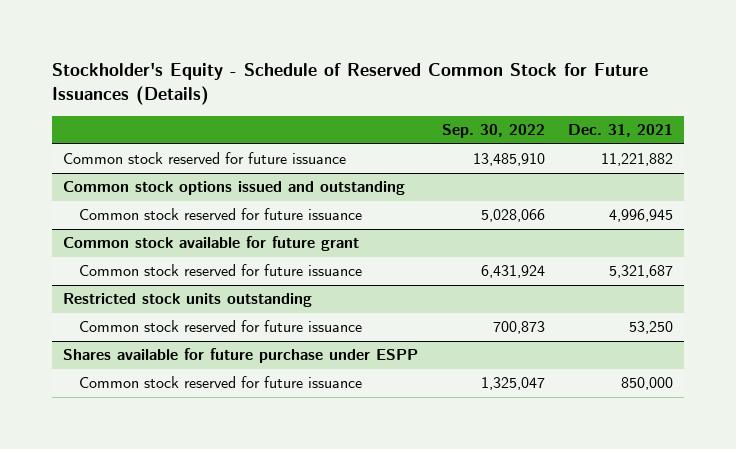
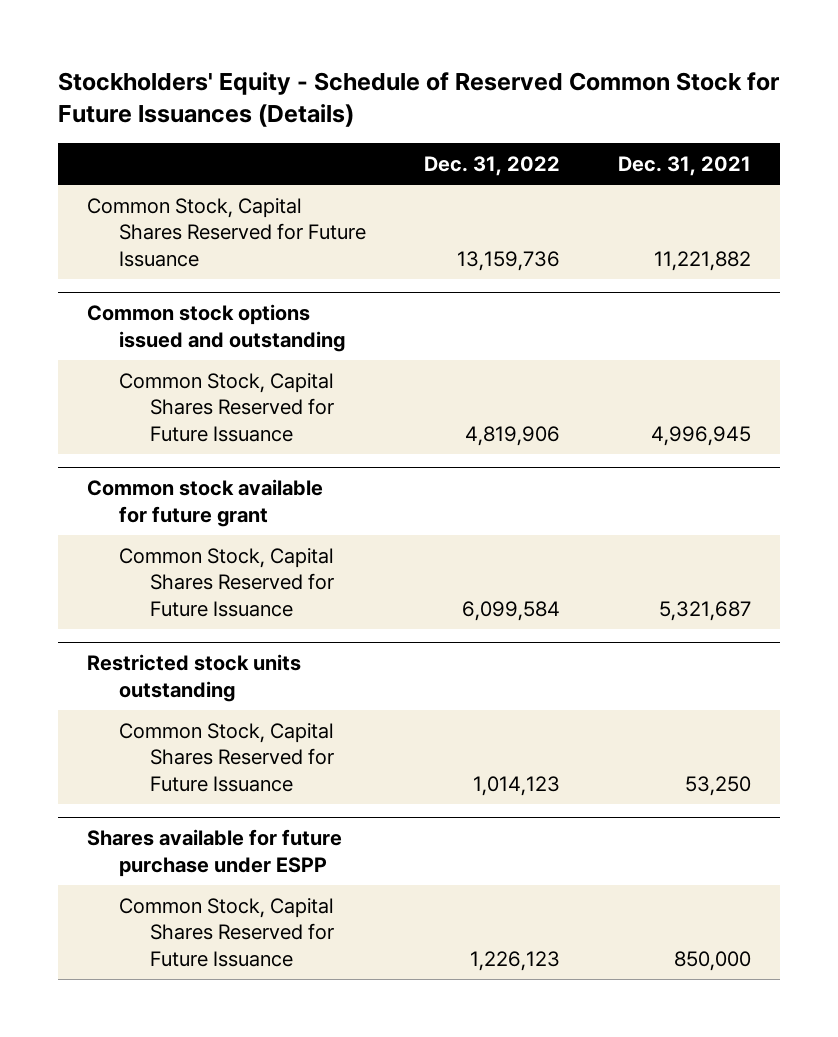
[51,63,648,106] Stockholder's Equity - Schedule of Reserved Common Stock for Future Issuances (Details) -> [57,72,780,128] Stockholders' Equity - Schedule of Reserved Common Stock for Future Issuances (Details)
[441,124,545,139] Sep. 30, 2022 -> none
none -> [423,155,560,176] Dec. 31, 2022
[63,152,347,165] Common stock reserved for future issuance -> [87,197,366,267] Common Stock, Capital Shares Reserved for Future Issuance
[78,208,362,221] Common stock reserved for future issuance -> [118,372,335,442] Common Stock, Capital Shares Reserved for Future Issuance
[78,264,362,277] Common stock reserved for future issuance -> [118,547,335,617] Common Stock, Capital Shares Reserved for Future Issuance
[78,320,362,333] Common stock reserved for future issuance -> [118,722,335,792] Common Stock, Capital Shares Reserved for Future Issuance
[78,376,362,389] Common stock reserved for future issuance -> [118,897,335,967] Common Stock, Capital Shares Reserved for Future Issuance

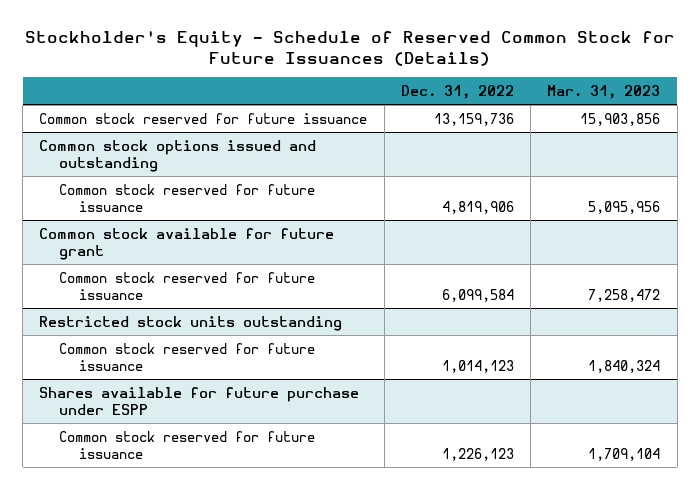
[57,72,780,128] Stockholders' Equity - Schedule of Reserved Common Stock for Future Issuances (Details) -> [24,31,675,67] Stockholder's Equity - Schedule of Reserved Common Stock for Future Issuances (Details)
[618,155,752,176] Dec. 31, 2021 -> none
none -> [547,84,661,99] Mar. 31, 2023
[87,197,366,267] Common Stock, Capital Shares Reserved for Future Issuance -> [39,112,368,124] Common stock reserved for future issuance
[118,372,335,442] Common Stock, Capital Shares Reserved for Future Issuance -> [59,183,316,212] Common stock reserved for future issuance
[118,547,335,617] Common Stock, Capital Shares Reserved for Future Issuance -> [59,271,316,300] Common stock reserved for future issuance
[118,722,335,792] Common Stock, Capital Shares Reserved for Future Issuance -> [59,342,316,371] Common stock reserved for future issuance
[118,897,335,967] Common Stock, Capital Shares Reserved for Future Issuance -> [59,430,316,459] Common stock reserved for future issuance

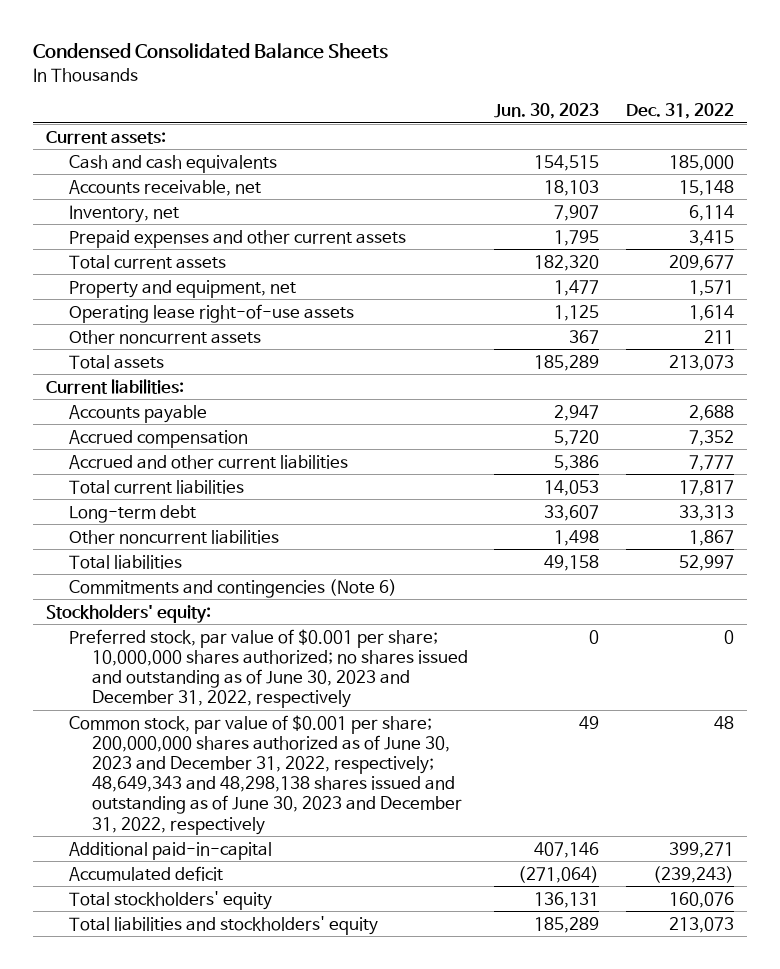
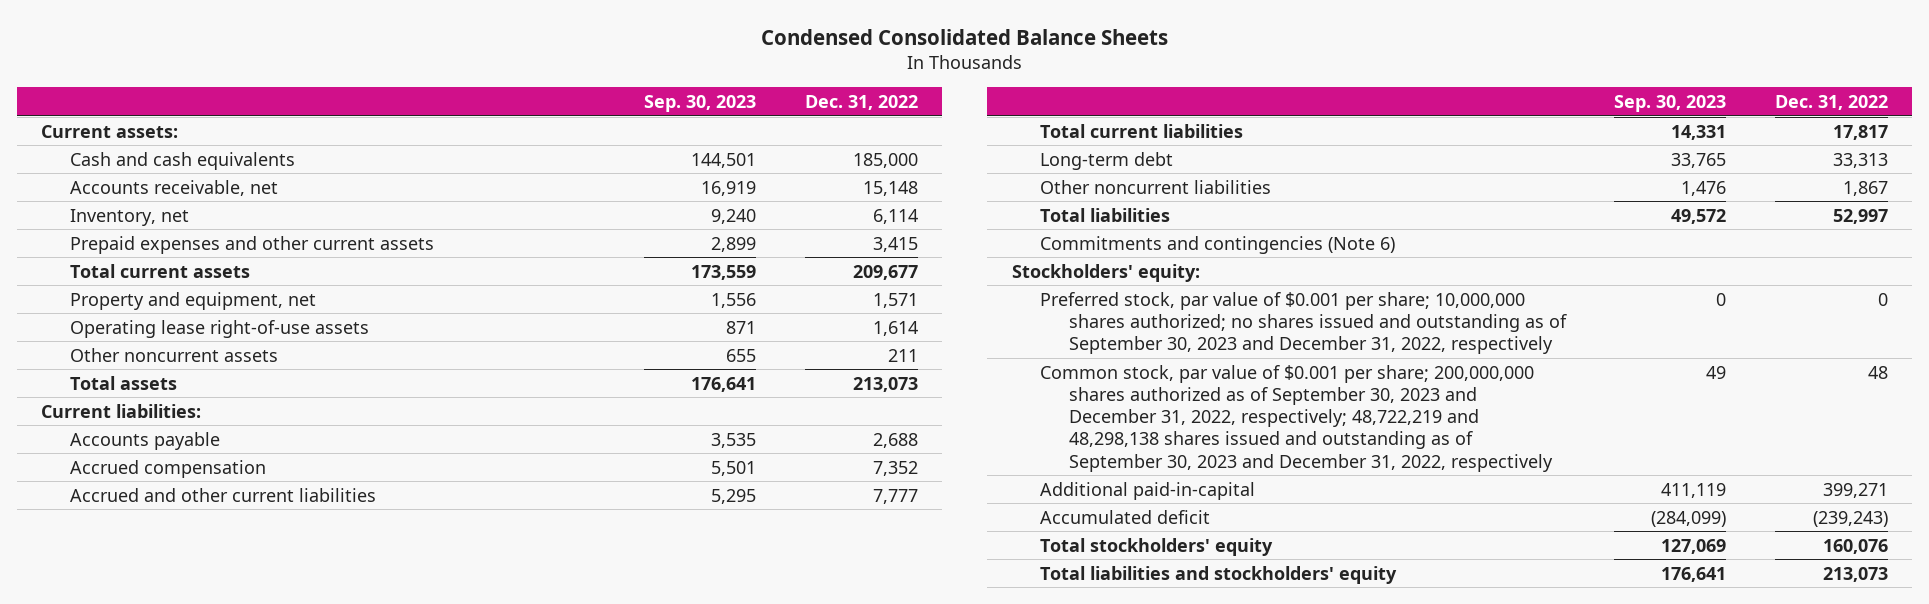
[494,102,600,119] Jun. 30, 2023 -> none
none -> [644,94,757,112] Sep. 30, 2023
[68,628,468,709] Preferred stock, par value of $0.001 per share; 10,000,000 shares authorized; no shares issued and outstanding as of June 30, 2023 and December 31, 2022, respectively -> [1040,291,1567,355] Preferred stock, par value of $0.001 per share; 10,000,000 shares authorized; no shares issued and outstanding as of September 30, 2023 and December 31, 2022, respectively
[68,714,462,835] Common stock, par value of $0.001 per share; 200,000,000 shares authorized as of June 30, 2023 and December 31, 2022, respectively; 48,649,343 and 48,298,138 shares issued and outstanding as of June 30, 2023 and December 31, 2022, respectively -> [1040,364,1553,472] Common stock, par value of $0.001 per share; 200,000,000 shares authorized as of September 30, 2023 and December 31, 2022, respectively; 48,722,219 and 48,298,138 shares issued and outstanding as of September 30, 2023 and December 31, 2022, respectively

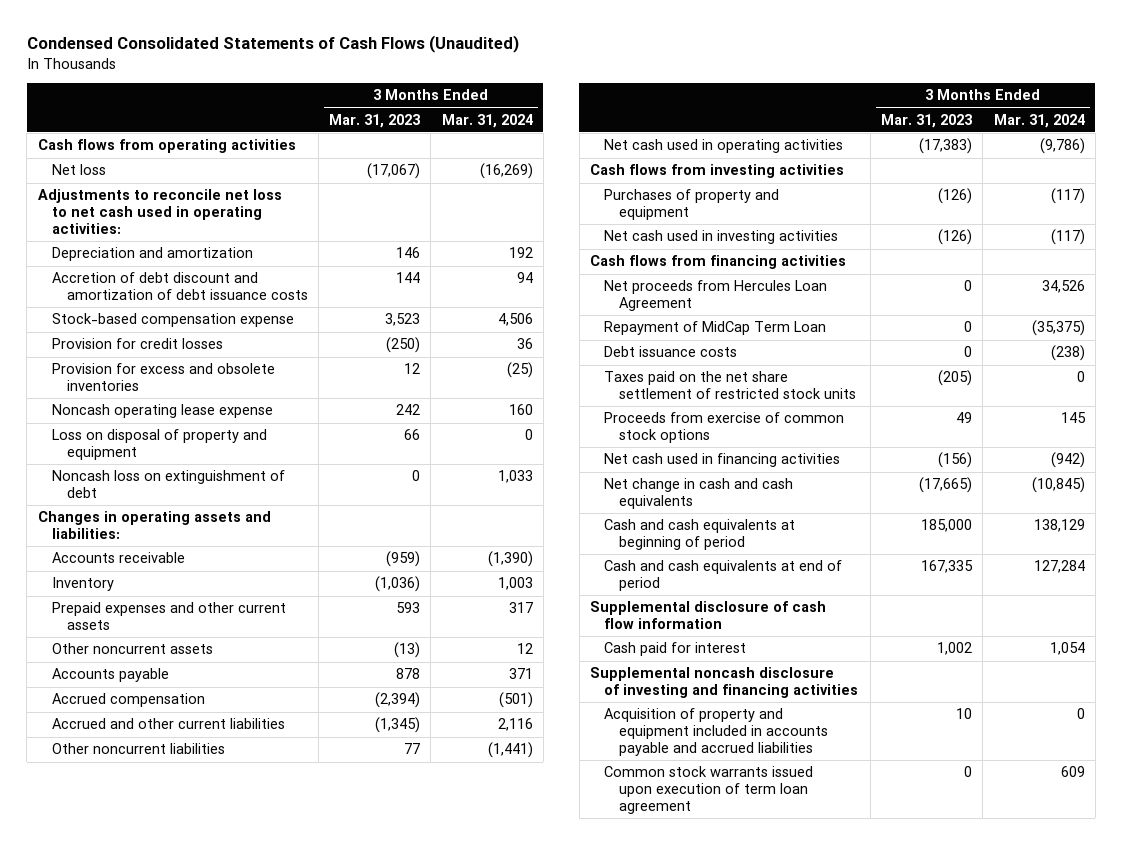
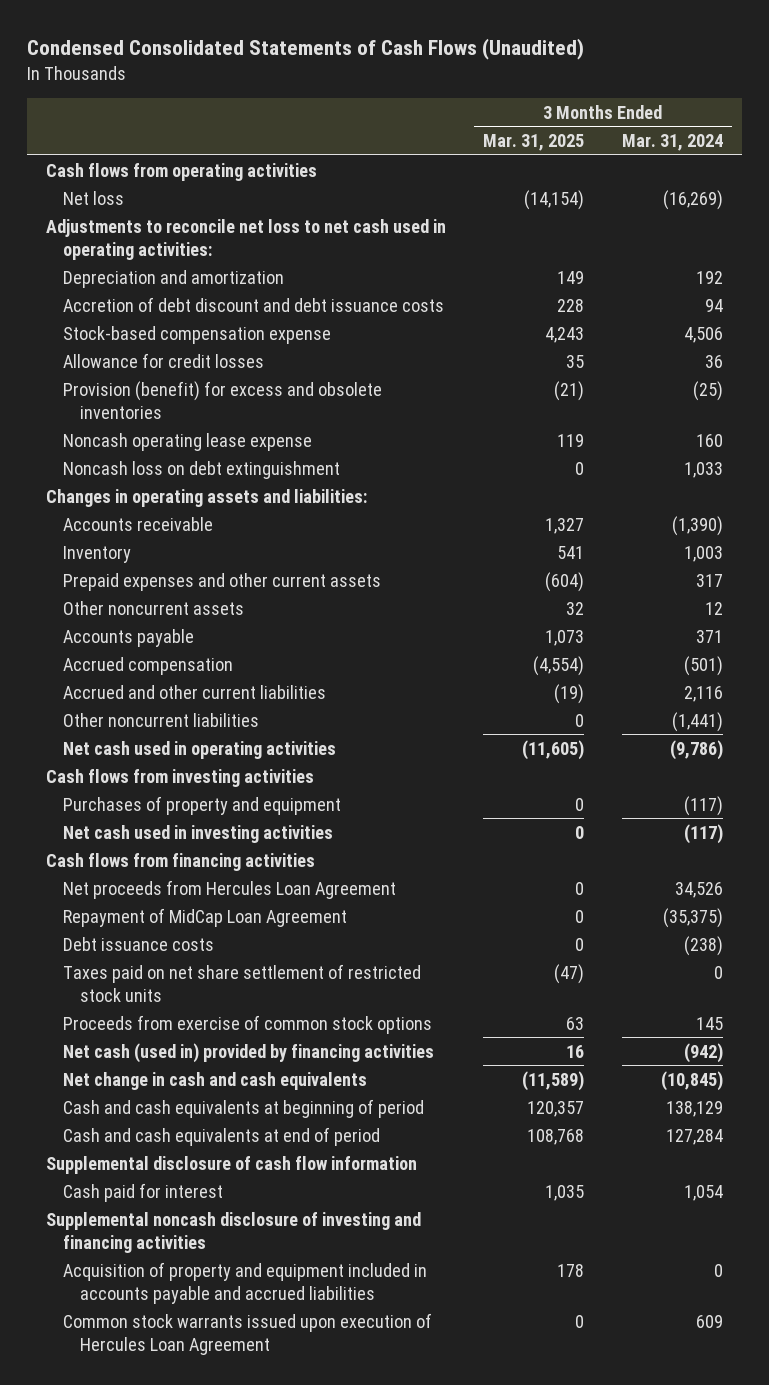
[329,113,421,128] Mar. 31, 2023 -> none
none -> [483,134,585,152] Mar. 31, 2025
[52,272,308,301] Accretion of debt discount and amortization of debt issuance costs -> [62,296,444,312] Accretion of debt discount and debt issuance costs
[52,338,224,350] Provision for credit losses -> [62,352,264,368] Allowance for credit losses
[52,363,276,392] Provision for excess and obsolete inventories -> [62,380,382,419] Provision (benefit) for excess and obsolete inventories
[52,429,268,461] Loss on disposal of property and equipment -> none
[52,470,286,499] Noncash loss on extinguishment of debt -> [62,460,340,479] Noncash loss on debt extinguishment
[604,321,827,336] Repayment of MidCap Term Loan -> [62,907,347,927] Repayment of MidCap Loan Agreement
[604,371,857,400] Taxes paid on the net share settlement of restricted stock units -> [62,963,421,1002] Taxes paid on net share settlement of restricted stock units
[604,453,841,468] Net cash used in financing activities -> [62,1042,434,1063] Net cash (used in) provided by financing activities
[604,766,814,814] Common stock warrants issued upon execution of term loan agreement -> [62,1312,432,1355] Common stock warrants issued upon execution of Hercules Loan Agreement

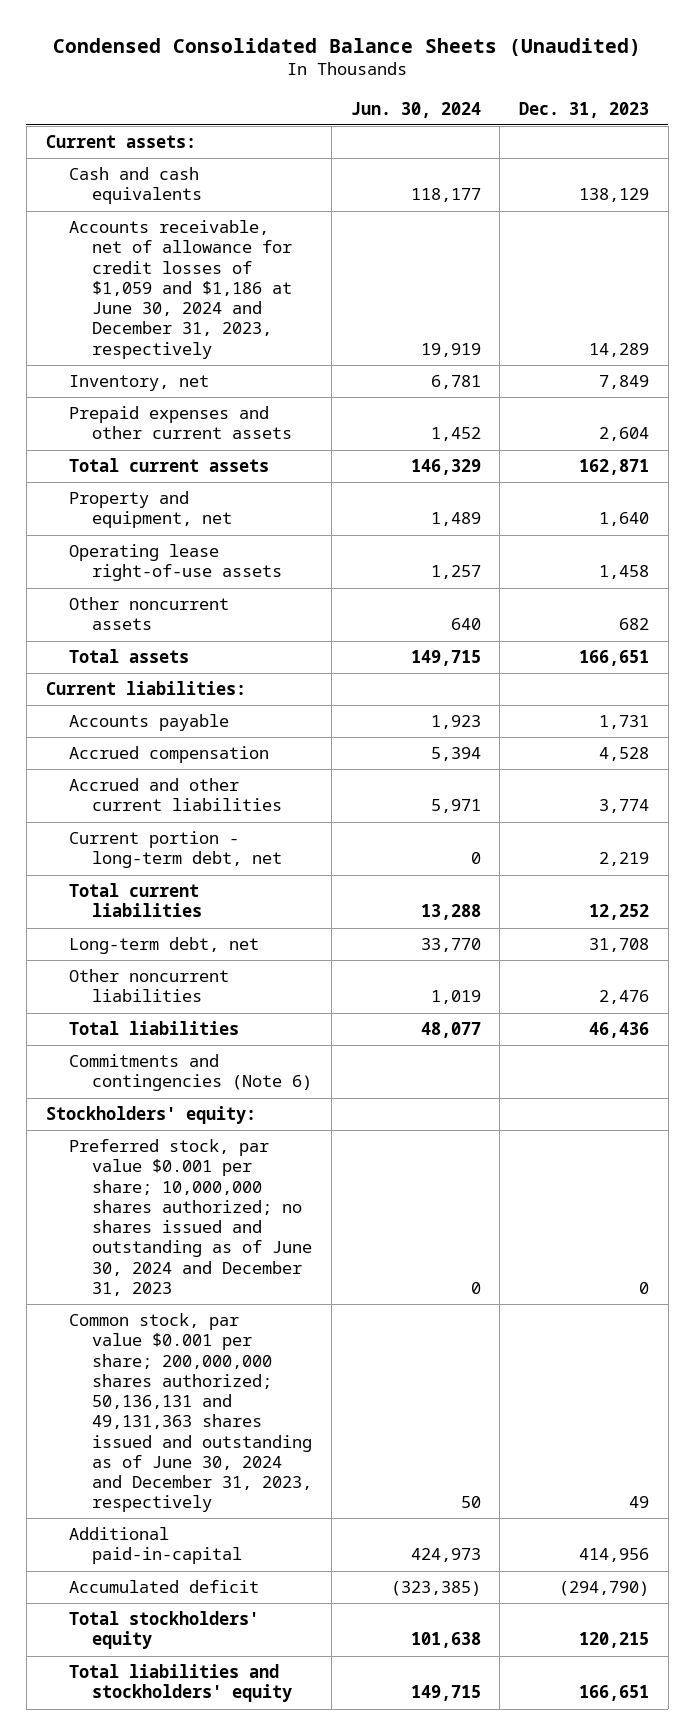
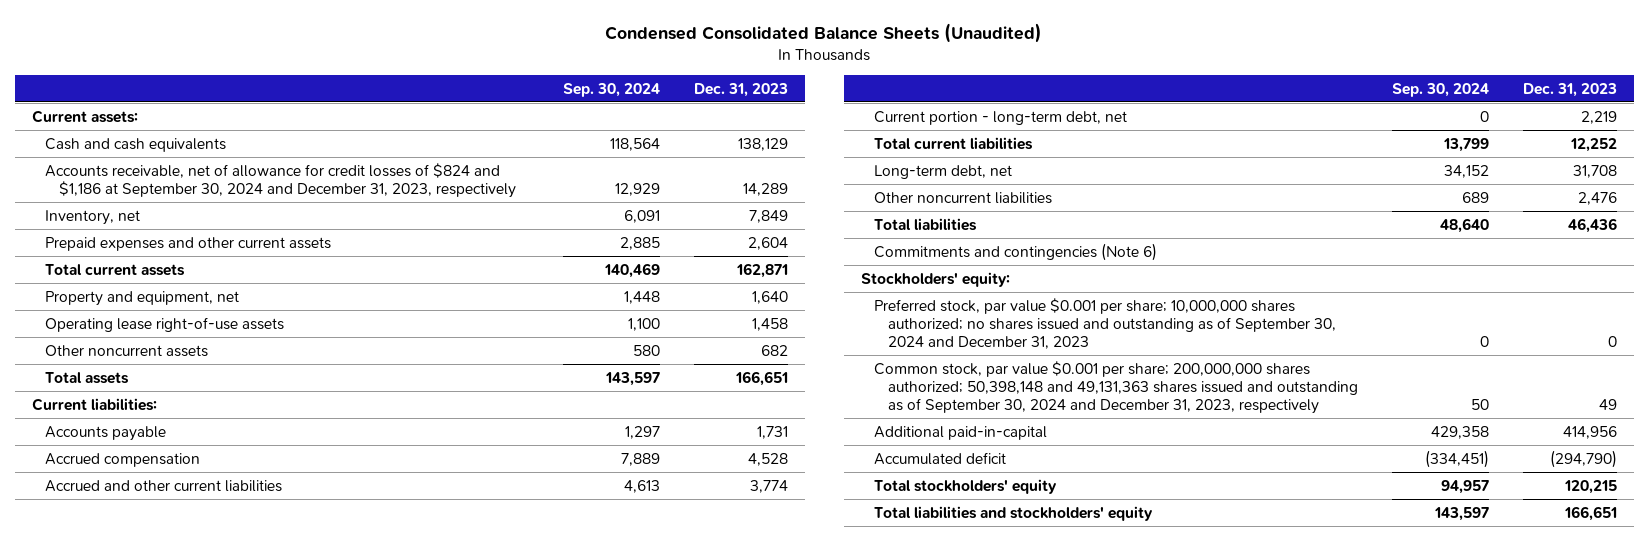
[350,101,481,118] Jun. 30, 2024 -> none
none -> [562,82,660,97] Sep. 30, 2024
[68,220,292,359] Accounts receivable, net of allowance for credit losses of $1,059 and $1,186 at June 30, 2024 and December 31, 2023, respectively -> [45,162,516,198] Accounts receivable, net of allowance for credit losses of $824 and $1,186 at September 30, 2024 and December 31, 2023, respectively
[68,1139,312,1296] Preferred stock, par value $0.001 per share; 10,000,000 shares authorized; no shares issued and outstanding as of June 30, 2024 and December 31, 2023 -> [874,297,1336,349] Preferred stock, par value $0.001 per share; 10,000,000 shares authorized; no shares issued and outstanding as of September 30, 2024 and December 31, 2023
[68,1313,312,1513] Common stock, par value $0.001 per share; 200,000,000 shares authorized; 50,136,131 and 49,131,363 shares issued and outstanding as of June 30, 2024 and December 31, 2023, respectively -> [874,360,1358,414] Common stock, par value $0.001 per share; 200,000,000 shares authorized; 50,398,148 and 49,131,363 shares issued and outstanding as of September 30, 2024 and December 31, 2023, respectively

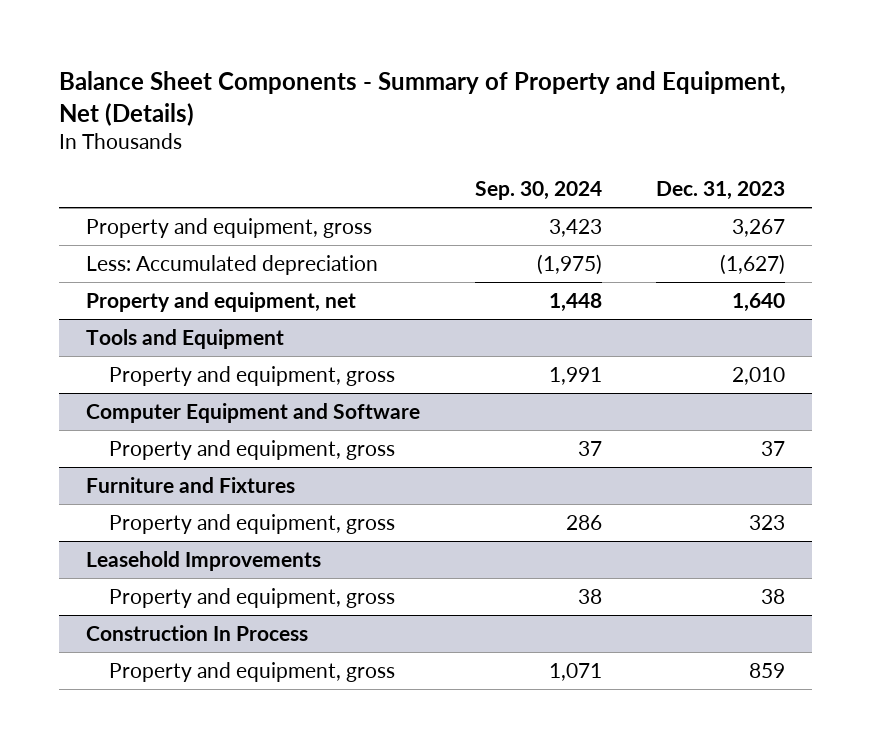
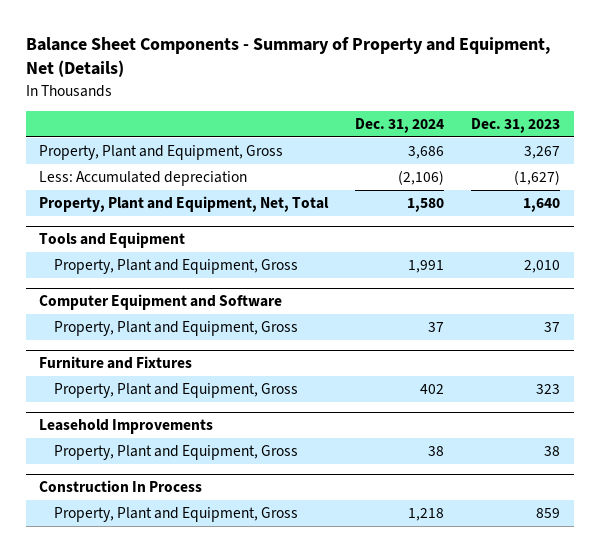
[474,180,602,200] Sep. 30, 2024 -> none
none -> [355,118,445,134] Dec. 31, 2024
[86,218,373,239] Property and equipment, gross -> [39,144,284,160] Property, Plant and Equipment, Gross
[86,292,357,313] Property and equipment, net -> [39,195,330,212] Property, Plant and Equipment, Net, Total
[109,366,396,387] Property and equipment, gross -> [53,258,298,274] Property, Plant and Equipment, Gross
[109,440,396,461] Property and equipment, gross -> [53,320,298,336] Property, Plant and Equipment, Gross
[109,514,396,535] Property and equipment, gross -> [53,382,298,398] Property, Plant and Equipment, Gross
[109,588,396,609] Property and equipment, gross -> [53,444,298,460] Property, Plant and Equipment, Gross
[109,662,396,683] Property and equipment, gross -> [53,506,298,522] Property, Plant and Equipment, Gross

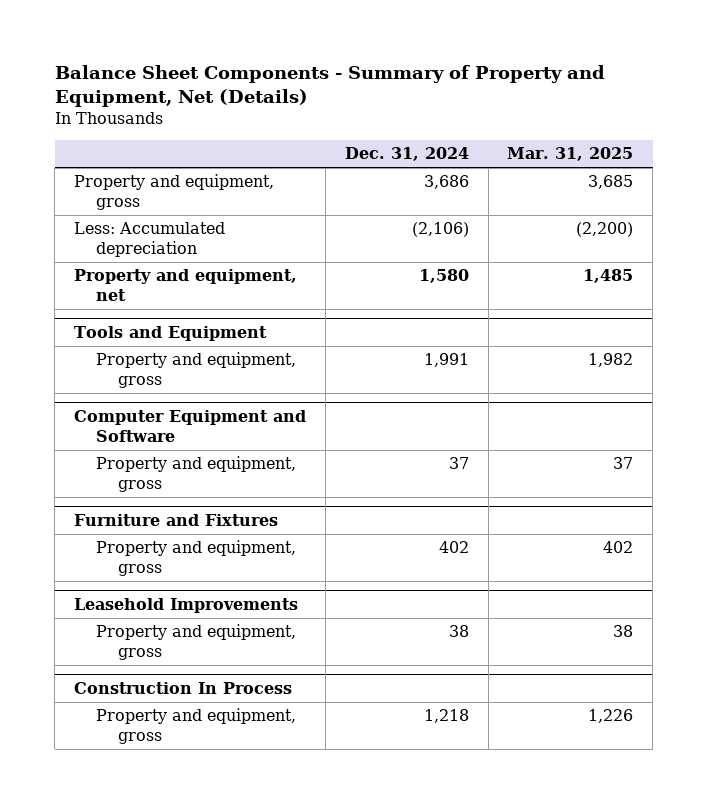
[471,118,561,134] Dec. 31, 2023 -> none
none -> [507,147,634,162] Mar. 31, 2025
[39,144,284,160] Property, Plant and Equipment, Gross -> [73,174,274,211] Property and equipment, gross
[39,195,330,212] Property, Plant and Equipment, Net, Total -> [73,269,297,302] Property and equipment, net
[53,258,298,274] Property, Plant and Equipment, Gross -> [96,352,297,389] Property and equipment, gross
[53,320,298,336] Property, Plant and Equipment, Gross -> [96,456,297,493] Property and equipment, gross
[53,382,298,398] Property, Plant and Equipment, Gross -> [96,540,297,577] Property and equipment, gross
[53,444,298,460] Property, Plant and Equipment, Gross -> [96,624,297,661] Property and equipment, gross
[53,506,298,522] Property, Plant and Equipment, Gross -> [96,708,297,745] Property and equipment, gross

